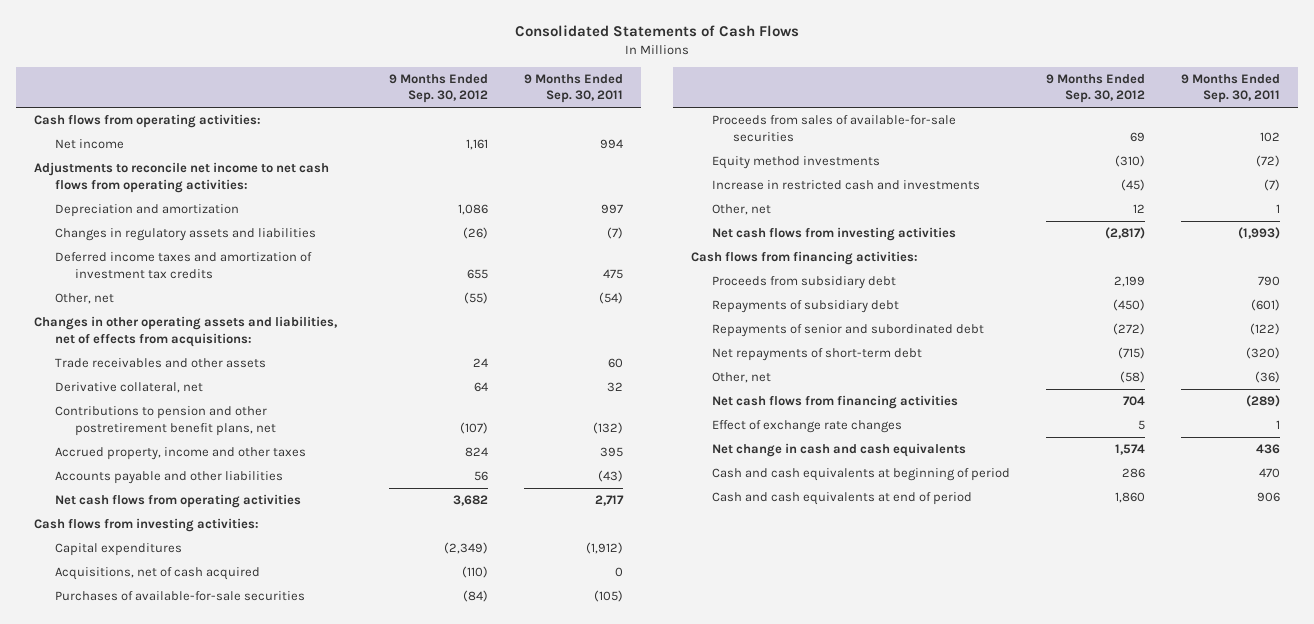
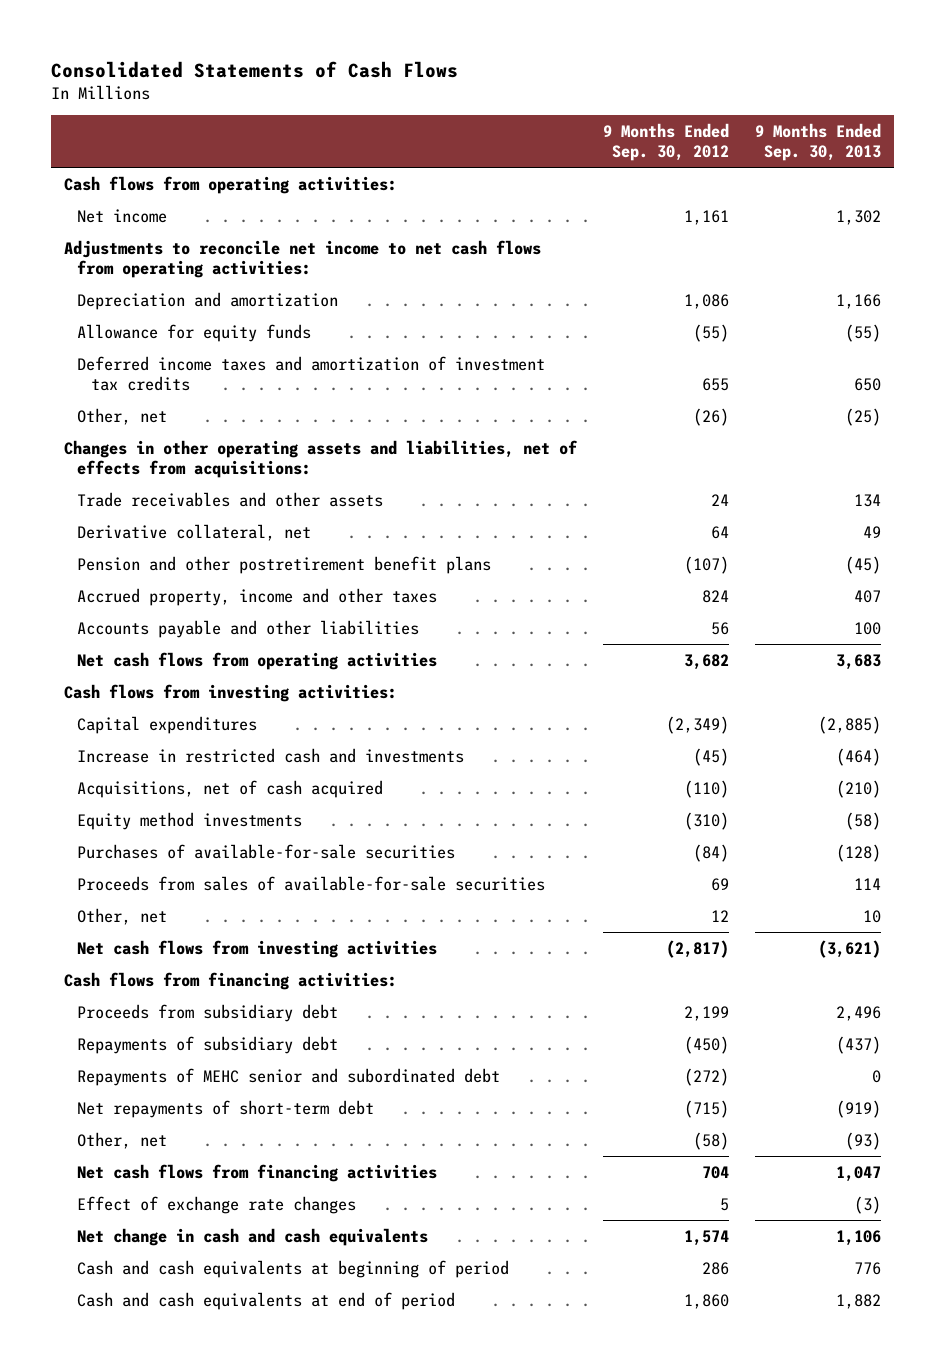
[523,73,623,104] 9 Months Ended Sep. 30, 2011 -> none
none -> [754,122,881,162] 9 Months Ended Sep. 30, 2013
[54,228,316,242] Changes in regulatory assets and liabilities -> none
none -> [77,323,312,342] Allowance for equity funds
[463,292,488,305] (55) -> [692,407,729,426] (26)
[54,406,277,436] Contributions to pension and other postretirement benefit plans, net -> [77,555,492,574] Pension and other postretirement benefit plans
[712,180,981,191] Increase in restricted cash and investments -> [77,747,465,763] Increase in restricted cash and investments
[712,156,881,170] Equity method investments -> [77,811,303,830] Equity method investments
[712,324,985,338] Repayments of senior and subordinated debt -> [77,1067,501,1086] Repayments of MEHC senior and subordinated debt

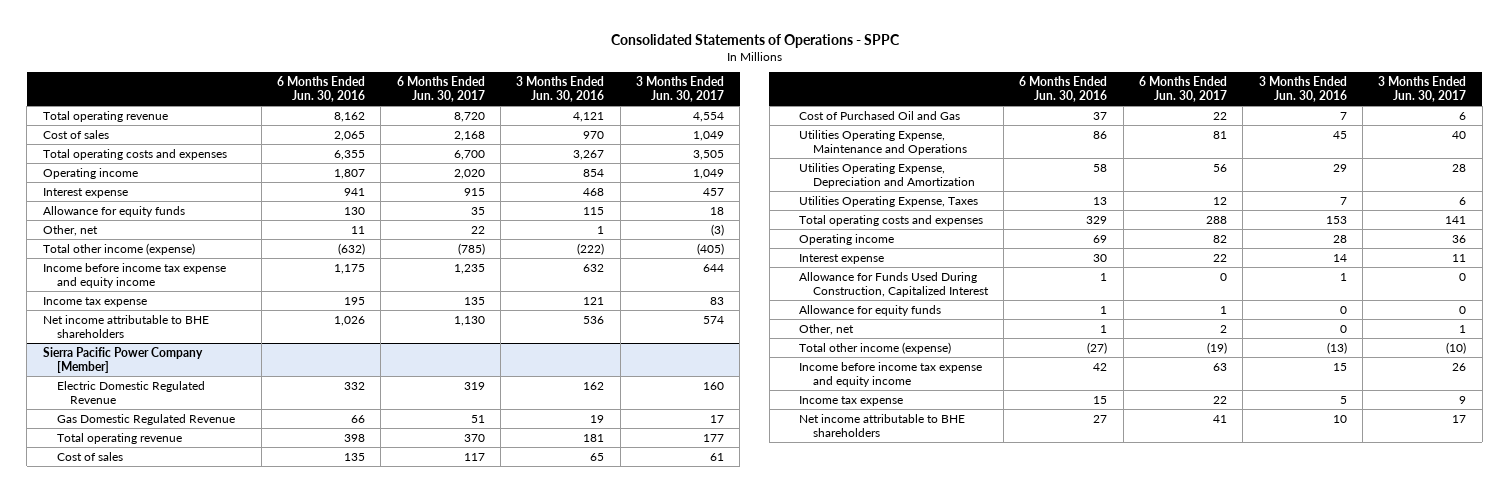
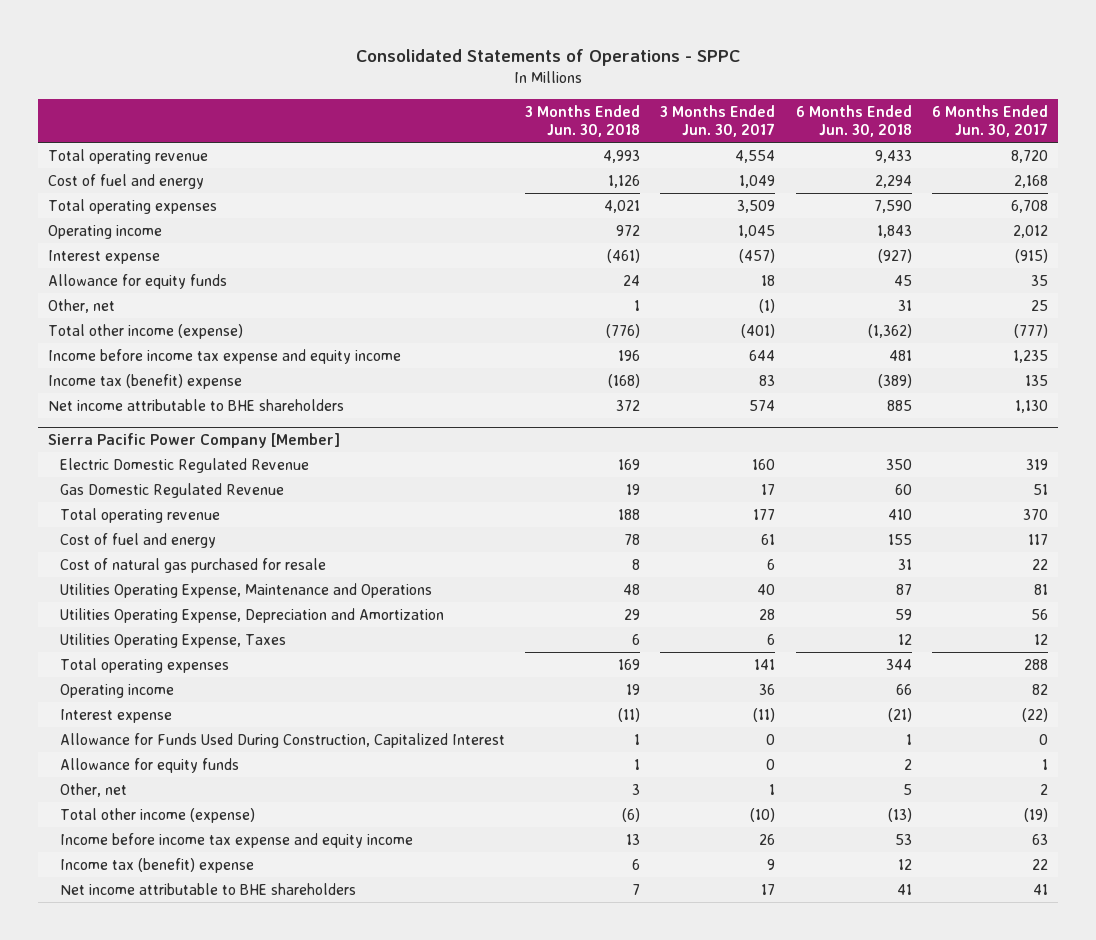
[277,75,366,102] 6 Months Ended Jun. 30, 2016 -> none
[516,75,605,102] 3 Months Ended Jun. 30, 2016 -> none
none -> [525,104,641,138] 3 Months Ended Jun. 30, 2018
none -> [795,104,912,138] 6 Months Ended Jun. 30, 2018
[42,129,109,139] Cost of sales -> [48,173,205,189] Cost of fuel and energy
[42,148,227,160] Total operating costs and expenses -> [48,198,218,214] Total operating expenses
[453,149,485,160] 6,700 -> [1010,199,1048,213] 6,708
[693,149,725,160] 3,505 -> [737,199,776,213] 3,509
[453,168,485,179] 2,020 -> [1012,224,1048,238] 2,012
[693,168,725,179] 1,049 -> [738,224,776,238] 1,045
[463,187,485,196] 915 -> [1014,248,1048,263] (915)
[703,187,725,196] 457 -> [739,248,776,263] (457)
[470,225,485,234] 22 -> [1030,299,1048,311] 25
[711,223,725,236] (3) -> [759,298,776,313] (1)
[457,242,485,255] (785) -> [1013,323,1048,338] (777)
[697,242,725,255] (405) -> [741,323,776,338] (401)
[42,296,147,307] Income tax expense -> [48,373,243,389] Income tax (benefit) expense
[56,451,123,461] Cost of sales -> [59,532,216,548] Cost of fuel and energy
[798,110,960,120] Cost of Purchased Oil and Gas -> [59,557,326,573] Cost of natural gas purchased for resale
[798,214,983,226] Total operating costs and expenses -> [59,657,229,673] Total operating expenses
[1213,253,1228,262] 22 -> [1021,707,1048,722] (22)
[1452,253,1467,262] 11 -> [753,707,776,722] (11)
[798,395,903,406] Income tax expense -> [59,857,254,873] Income tax (benefit) expense

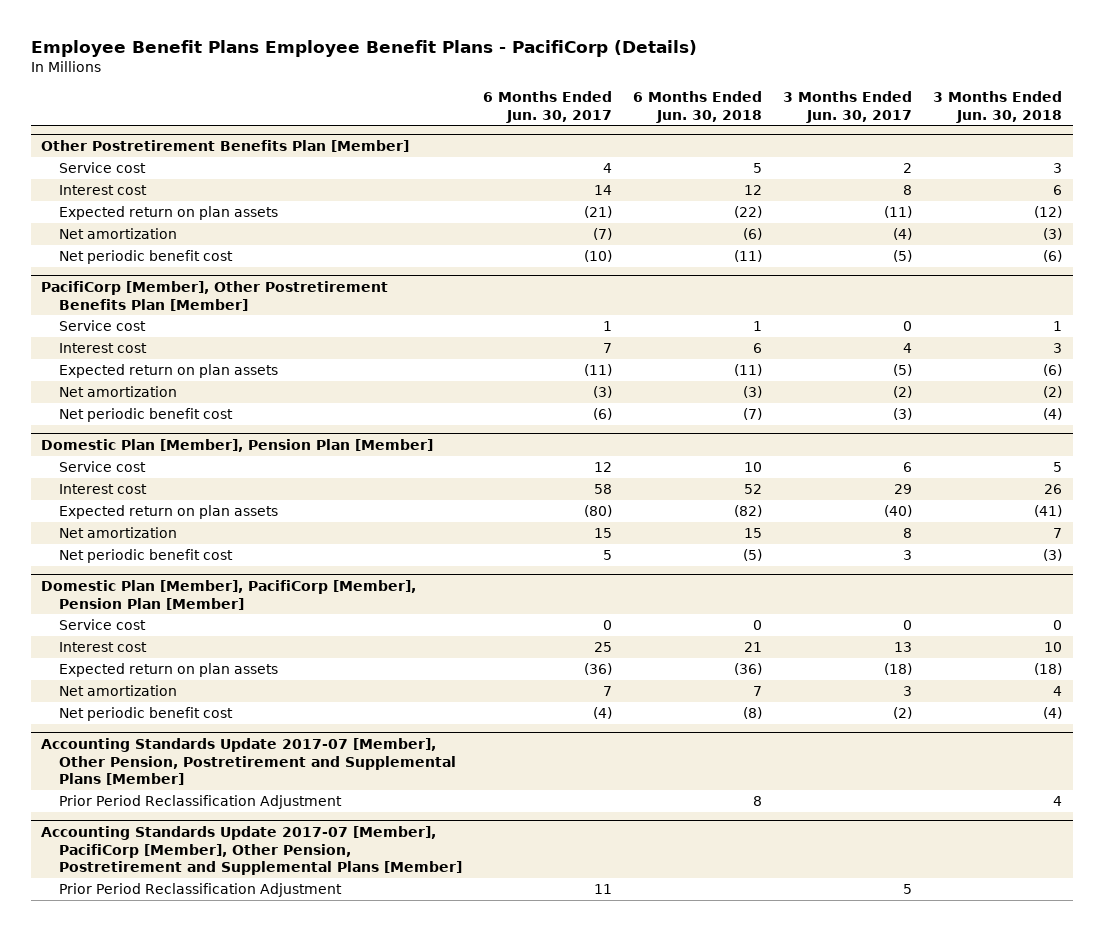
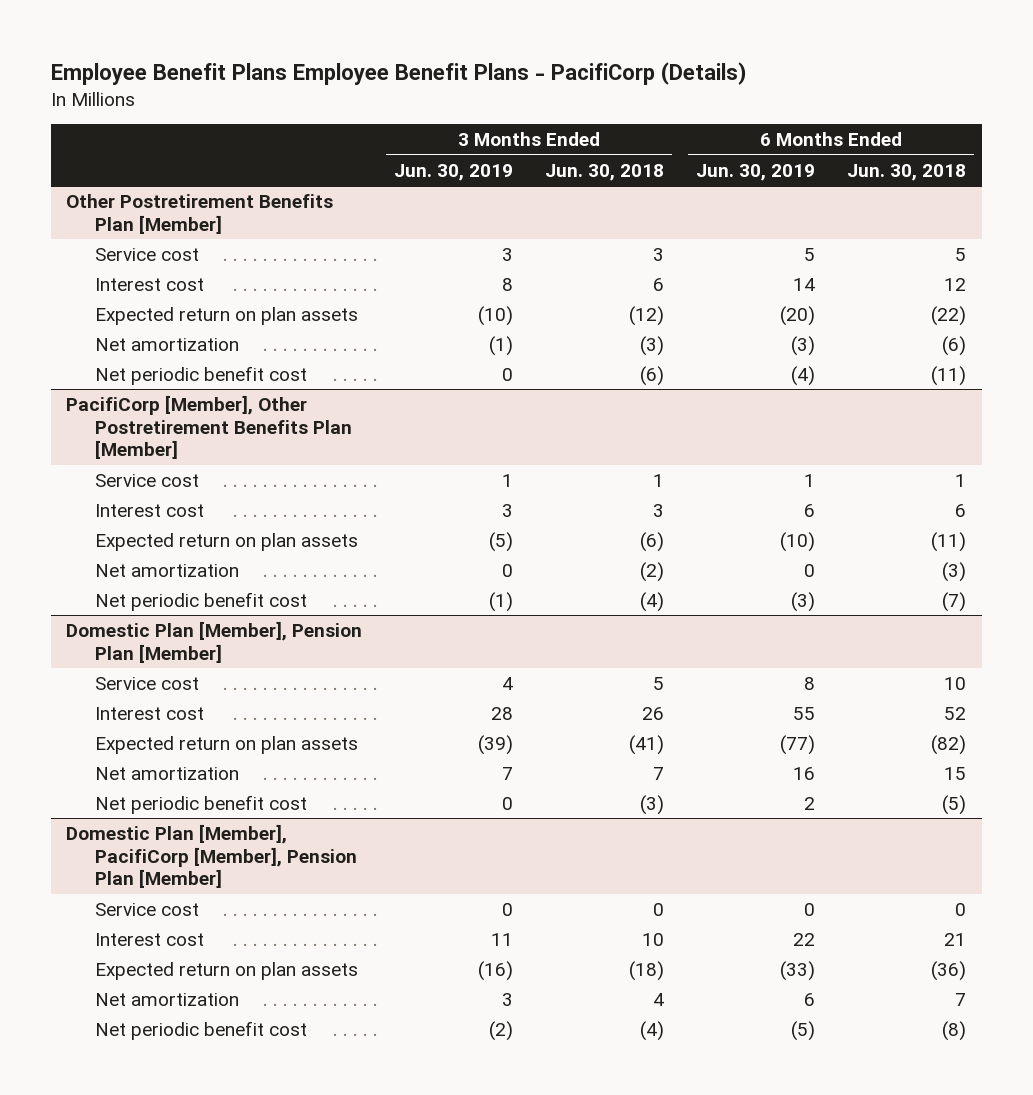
[483,90,613,123] 6 Months Ended Jun. 30, 2017 -> none
[783,90,913,123] 3 Months Ended Jun. 30, 2017 -> none
none -> [394,163,514,181] Jun. 30, 2019
none -> [696,163,816,181] Jun. 30, 2019
[41,737,457,786] Accounting Standards Update 2017-07 [Member], Other Pension, Postretirement and Supplemental Plans [Member] -> none
[59,795,343,810] Prior Period Reclassification Adjustment -> none
[41,825,463,876] Accounting Standards Update 2017-07 [Member], PacifiCorp [Member], Other Pension, Postretirement and Supplemental Plans [Member] -> none
[59,883,343,898] Prior Period Reclassification Adjustment -> none

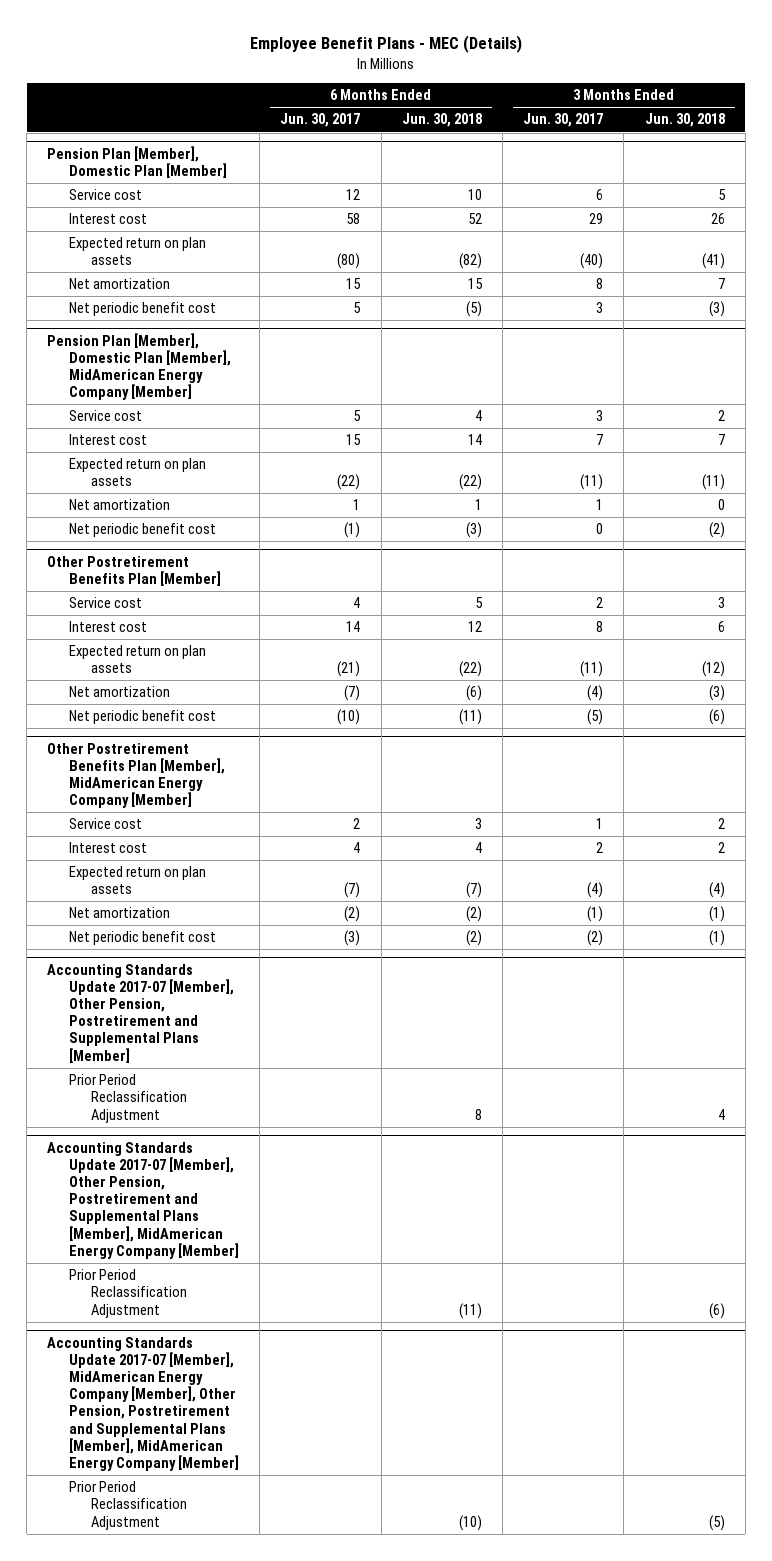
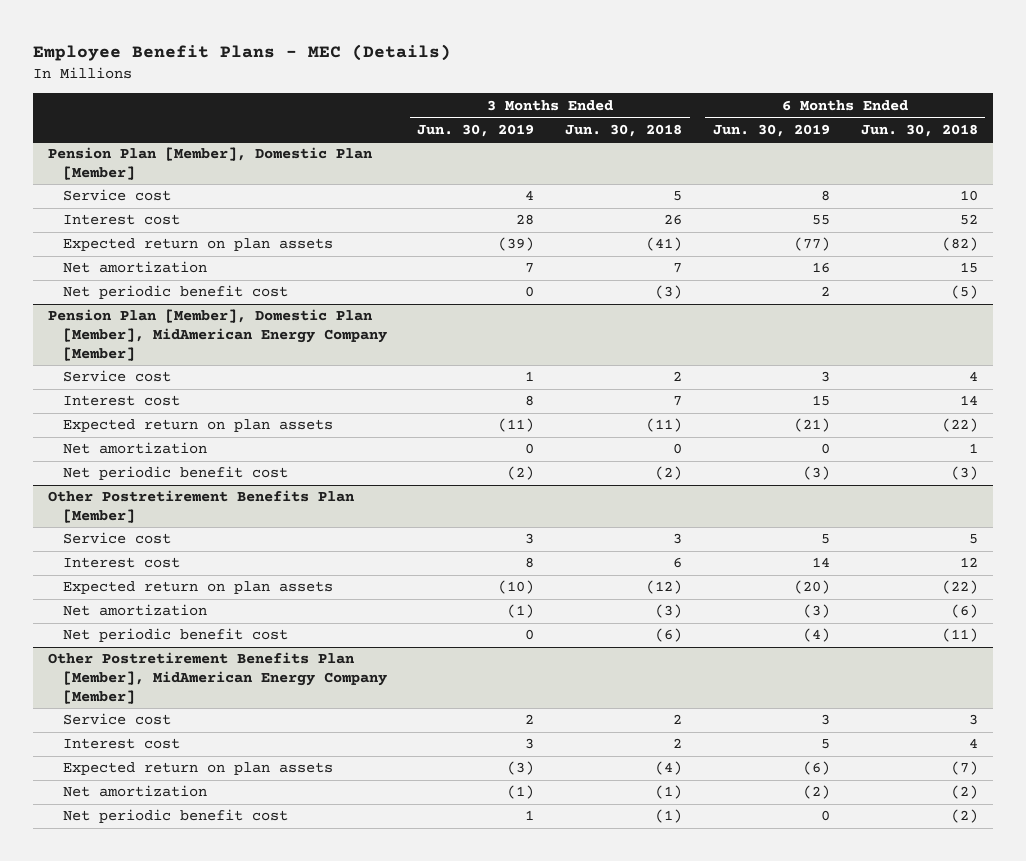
[280,113,361,128] Jun. 30, 2017 -> none
[523,113,604,128] Jun. 30, 2017 -> none
none -> [417,123,535,137] Jun. 30, 2019
none -> [712,123,830,137] Jun. 30, 2019
[47,963,235,1063] Accounting Standards Update 2017-07 [Member], Other Pension, Postretirement and Supplemental Plans [Member] -> none
[69,1074,187,1123] Prior Period Reclassification Adjustment -> none
[47,1141,240,1259] Accounting Standards Update 2017-07 [Member], Other Pension, Postretirement and Supplemental Plans [Member], MidAmerican Energy Company [Member] -> none
[69,1269,187,1318] Prior Period Reclassification Adjustment -> none
[47,1336,240,1471] Accounting Standards Update 2017-07 [Member], MidAmerican Energy Company [Member], Other Pension, Postretirement and Supplemental Plans [Member], MidAmerican Energy Company [Member] -> none
[69,1481,187,1530] Prior Period Reclassification Adjustment -> none

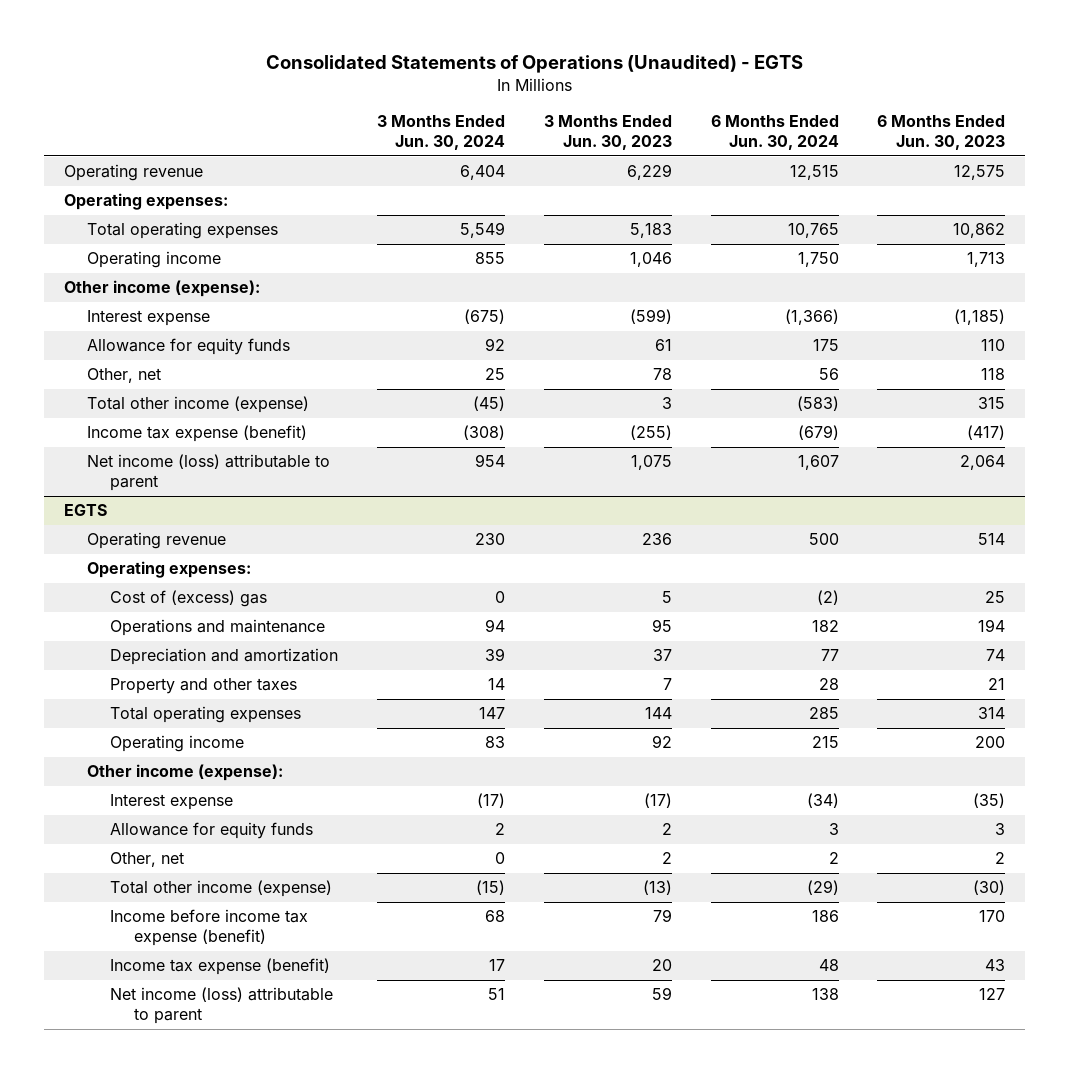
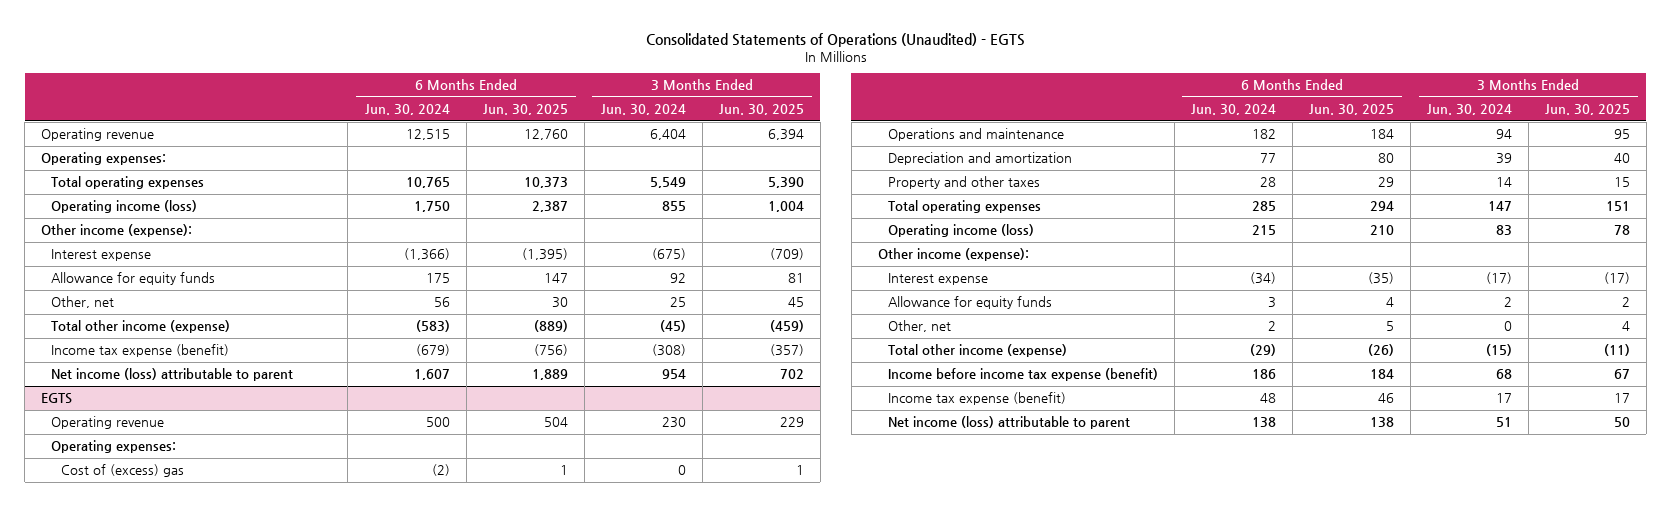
[543,115,672,150] 3 Months Ended Jun. 30, 2023 -> none
[877,115,1006,150] 6 Months Ended Jun. 30, 2023 -> none
none -> [482,103,568,115] Jun. 30, 2025
none -> [718,103,804,115] Jun. 30, 2025
[87,251,222,269] Operating income -> [51,200,198,214] Operating income (loss)
[110,735,245,753] Operating income -> [887,224,1034,238] Operating income (loss)

